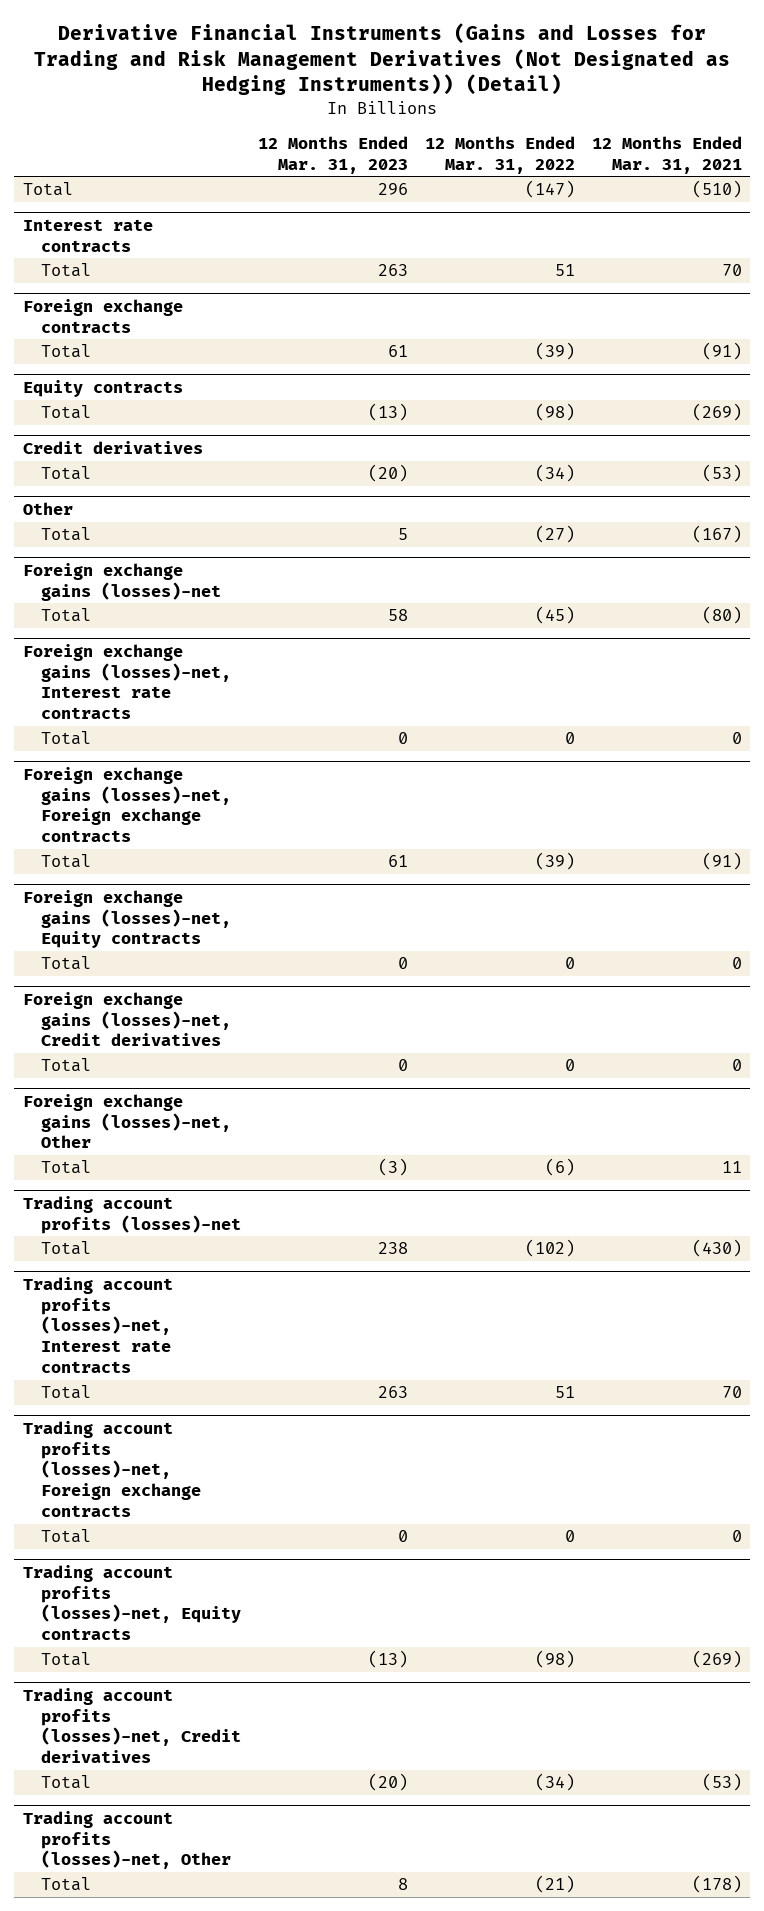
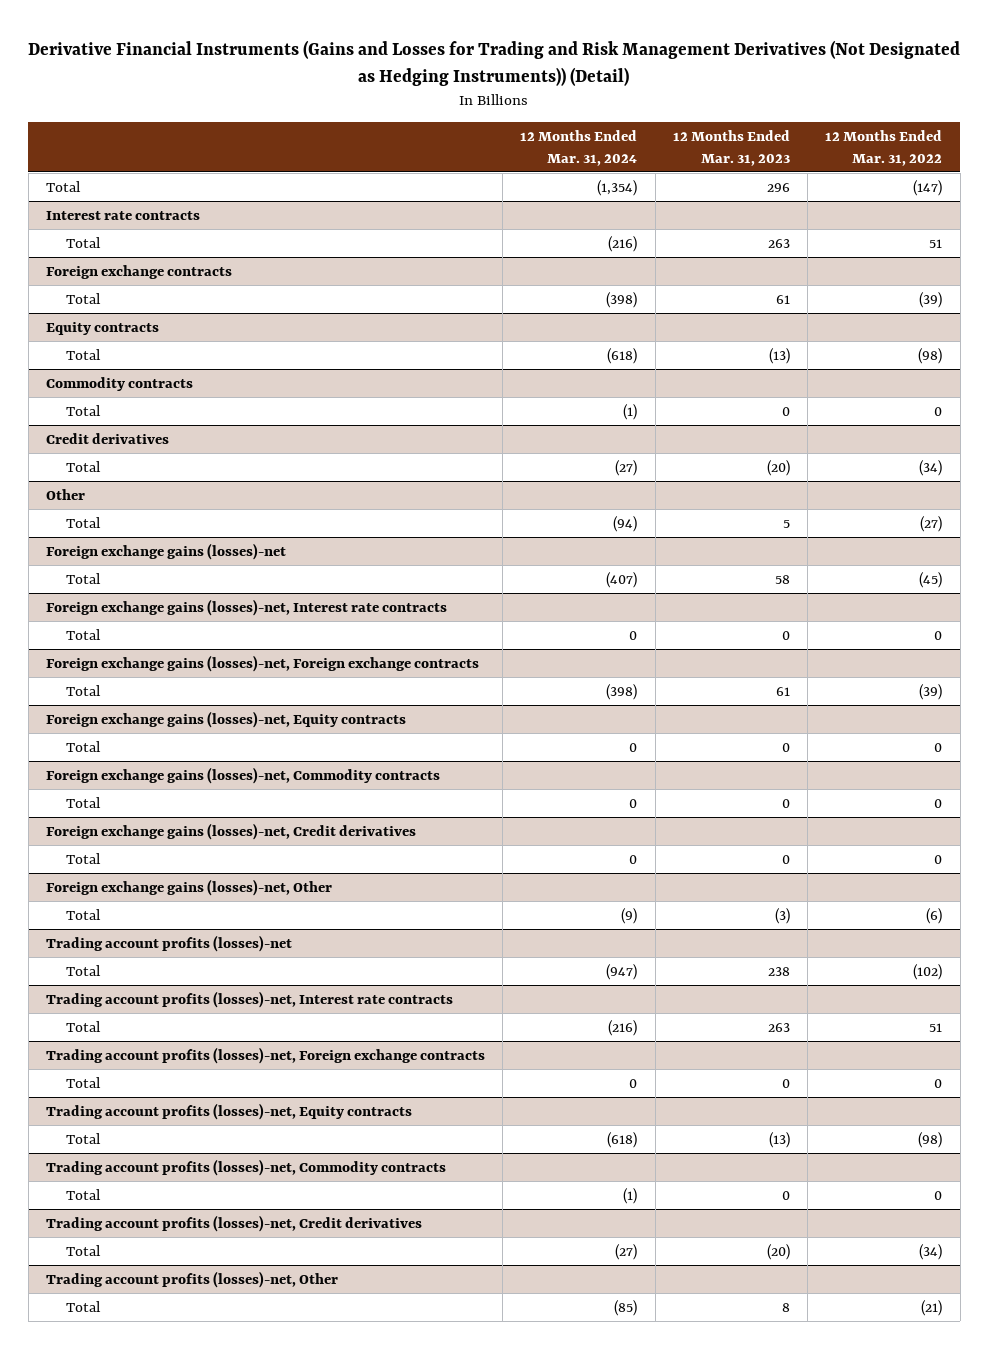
[591,135,742,174] 12 Months Ended Mar. 31, 2021 -> none
none -> [520,129,638,166] 12 Months Ended Mar. 31, 2024
none -> [45,376,193,391] Commodity contracts
none -> [66,404,102,416] Total
none -> [45,766,440,784] Foreign exchange gains (losses)-net, Commodity contracts
none -> [66,796,102,808] Total
none -> [45,1158,446,1176] Trading account profits (losses)-net, Commodity contracts
none -> [66,1188,102,1200] Total

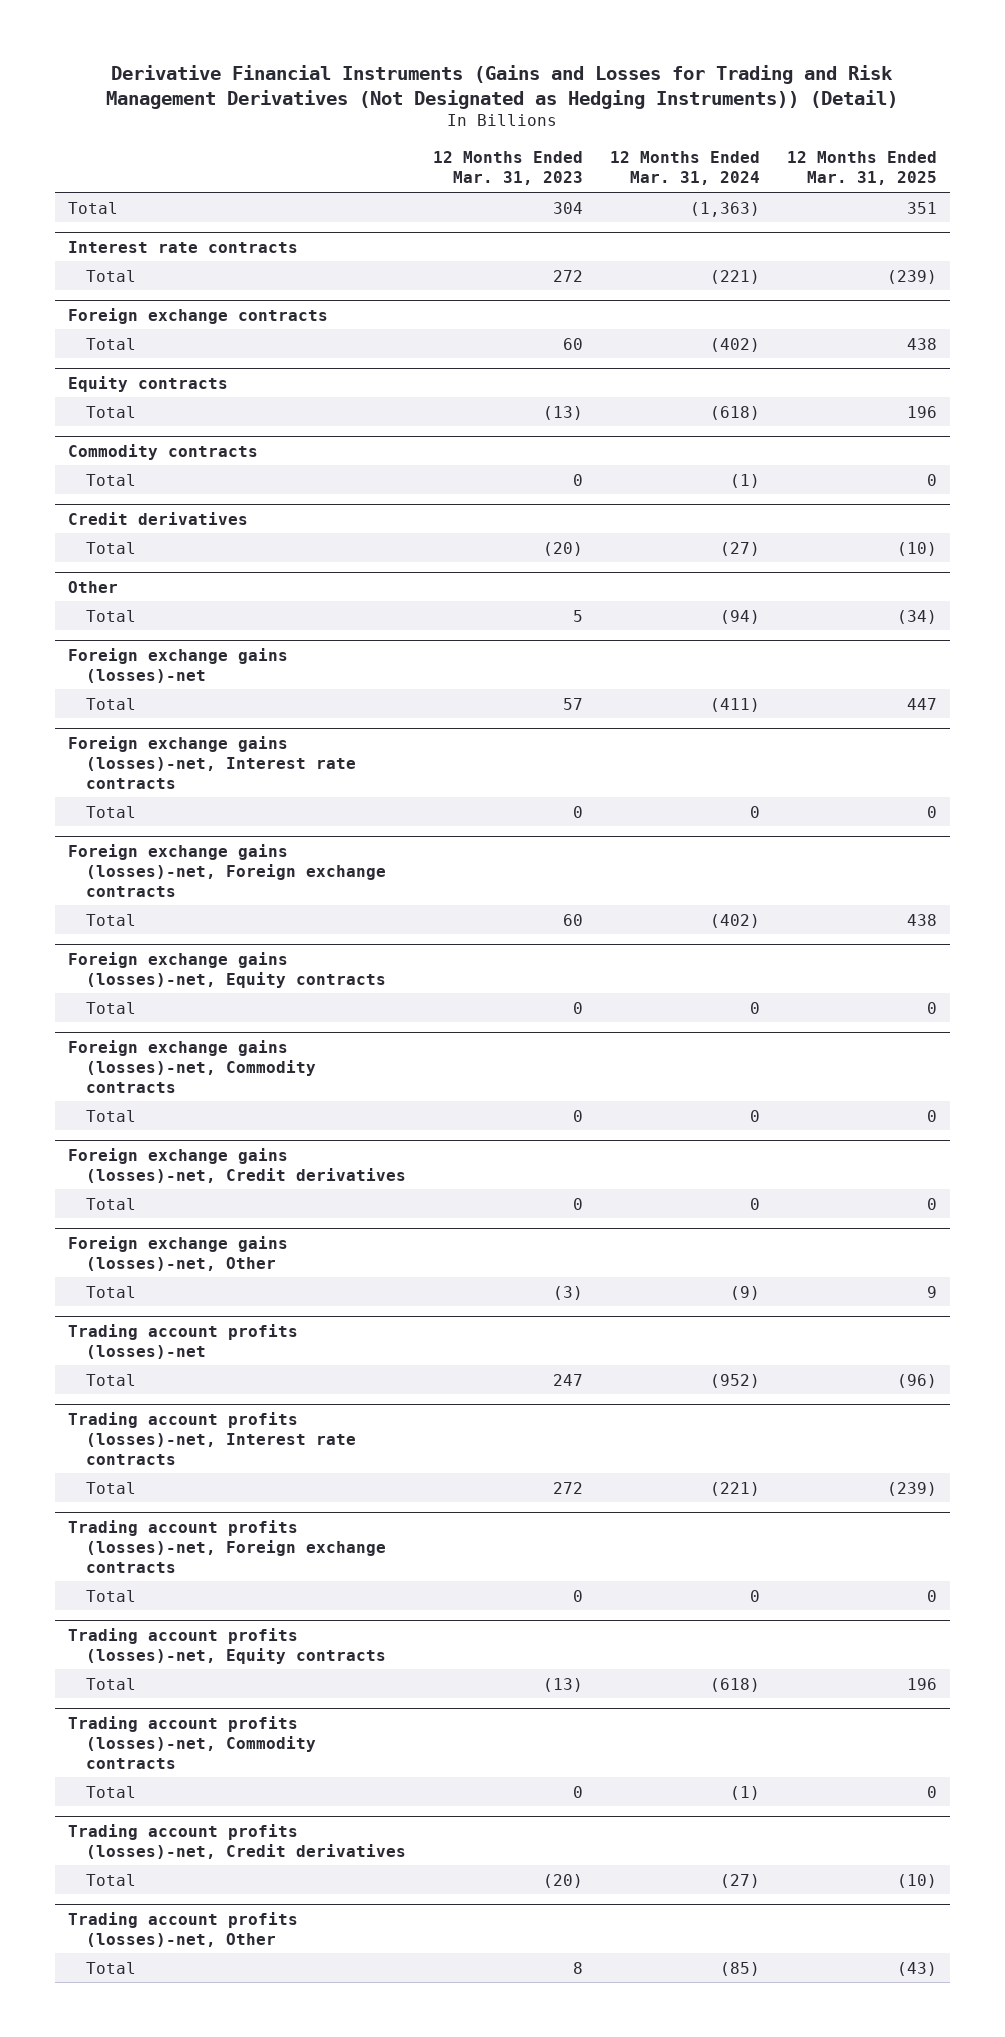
[825,129,943,166] 12 Months Ended Mar. 31, 2022 -> none
none -> [786,151,937,186] 12 Months Ended Mar. 31, 2025
[597,179,638,196] (1,354) -> [689,201,760,217] (1,363)
[766,182,790,192] 296 -> [552,201,583,214] 304
[608,235,638,252] (216) -> [709,269,760,284] (221)
[767,238,790,248] 263 -> [552,269,583,282] 272
[606,291,638,308] (398) -> [709,337,760,352] (402)
[775,294,790,304] 61 -> [562,337,583,350] 60
[606,571,638,588] (407) -> [709,697,760,712] (411)
[774,574,790,584] 58 -> [562,697,583,710] 57
[606,683,638,700] (398) -> [709,913,760,928] (402)
[775,686,790,696] 61 -> [562,913,583,926] 60
[606,963,638,980] (947) -> [709,1373,760,1388] (952)
[767,966,790,976] 238 -> [552,1373,583,1386] 247
[608,1019,638,1036] (216) -> [709,1481,760,1496] (221)
[767,1022,790,1032] 263 -> [552,1481,583,1494] 272

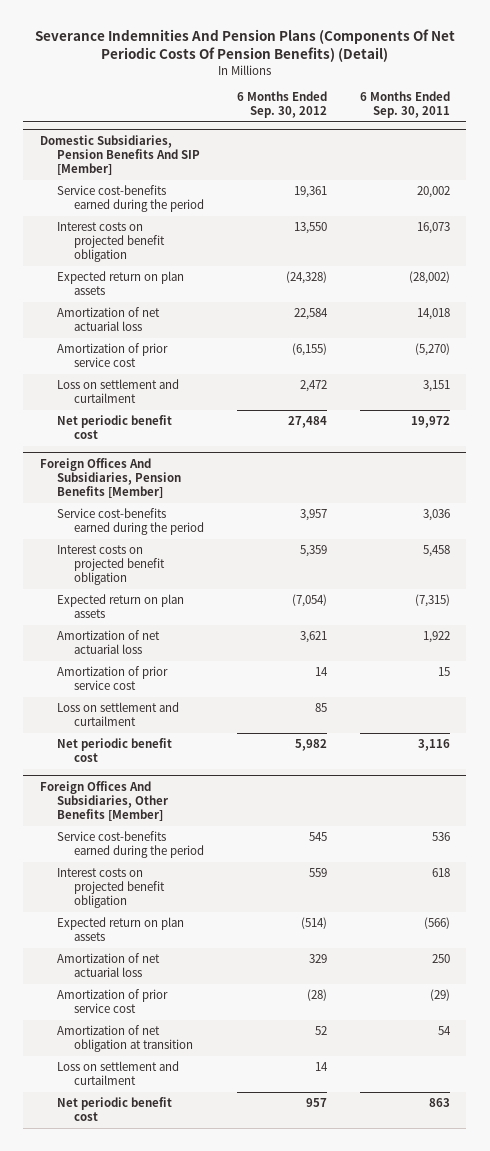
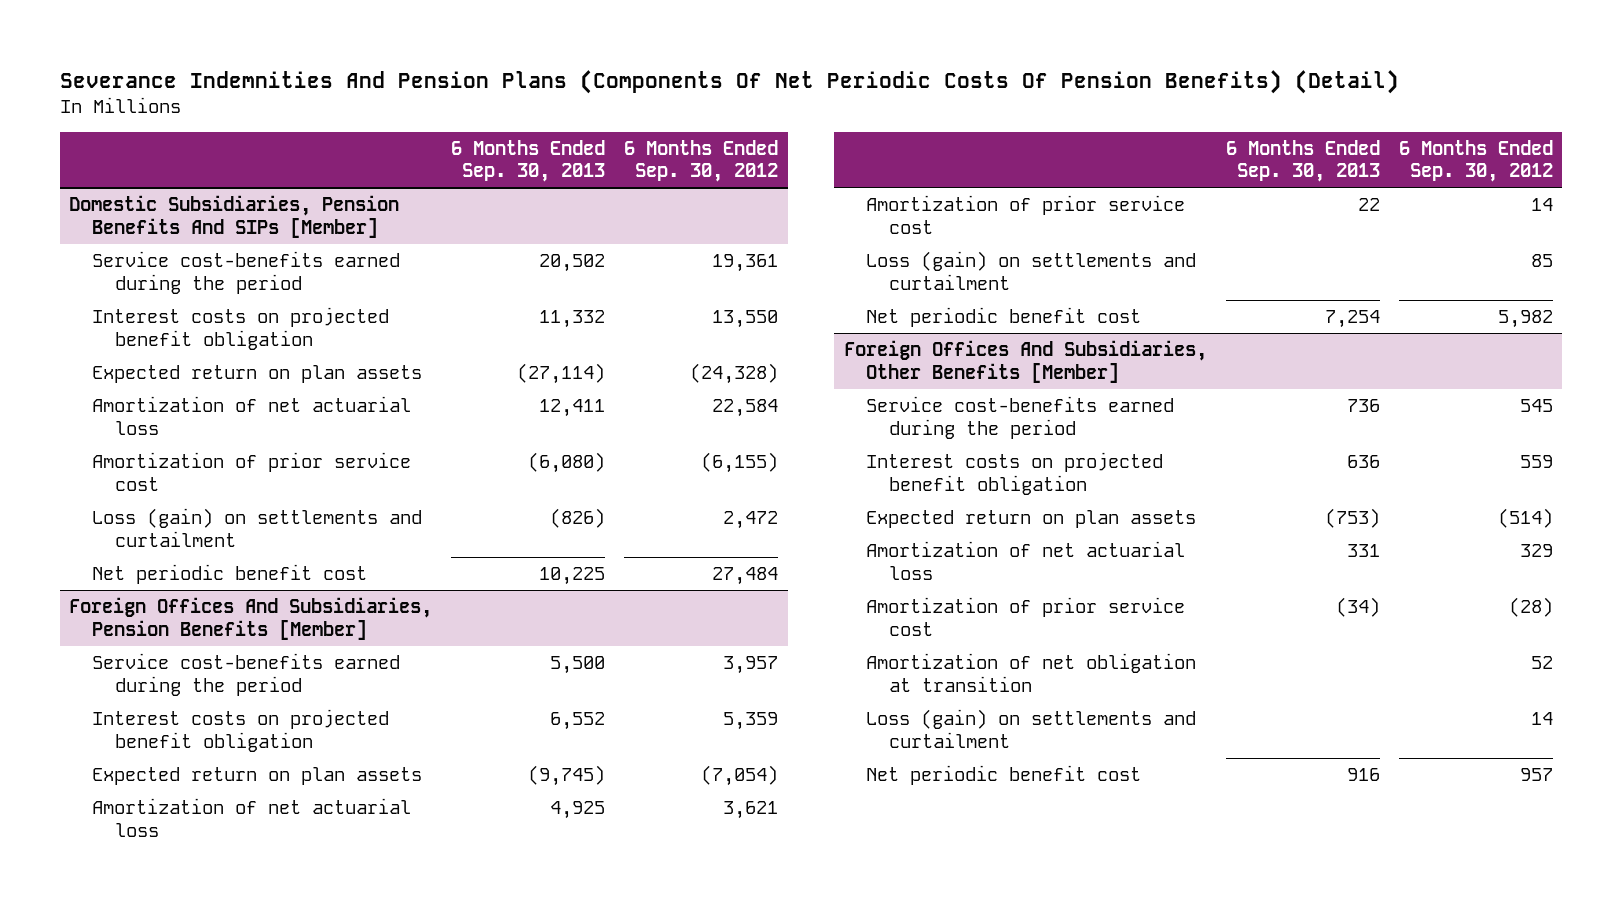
[359,91,450,119] 6 Months Ended Sep. 30, 2011 -> none
none -> [451,139,606,183] 6 Months Ended Sep. 30, 2013
[39,135,200,175] Domestic Subsidiaries, Pension Benefits And SIP [Member] -> [69,195,400,238] Domestic Subsidiaries, Pension Benefits And SIPs [Member]
[56,379,179,404] Loss on settlement and curtailment -> [91,508,422,547] Loss (gain) on settlements and curtailment
[56,702,179,727] Loss on settlement and curtailment -> [866,251,1197,290] Loss (gain) on settlements and curtailment
[56,1061,179,1086] Loss on settlement and curtailment -> [866,709,1197,748] Loss (gain) on settlements and curtailment

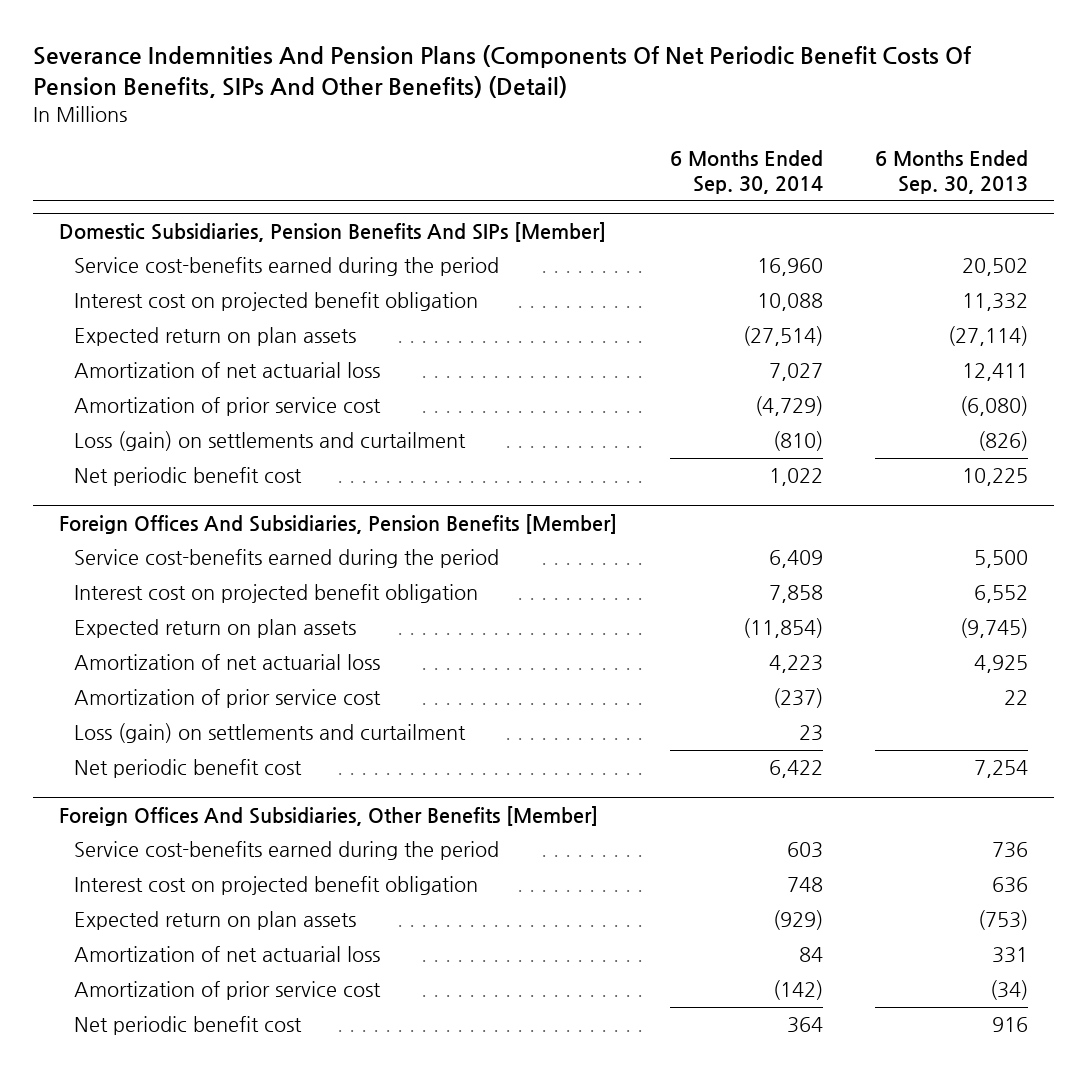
[59,70,1399,95] Severance Indemnities And Pension Plans (Components Of Net Periodic Costs Of Pension Benefits) (Detail) -> [32,45,972,99] Severance Indemnities And Pension Plans (Components Of Net Periodic Benefit Costs Of Pension Benefits, SIPs And Other Benefits) (Detail)
[624,139,779,183] 6 Months Ended Sep. 30, 2012 -> none
none -> [669,149,823,194] 6 Months Ended Sep. 30, 2014
[91,307,389,350] Interest costs on projected benefit obligation -> [73,292,478,312] Interest cost on projected benefit obligation
[91,709,389,752] Interest costs on projected benefit obligation -> [73,584,478,604] Interest cost on projected benefit obligation
[866,452,1164,495] Interest costs on projected benefit obligation -> [73,876,478,896] Interest cost on projected benefit obligation
[866,653,1197,692] Amortization of net obligation at transition -> none
[866,709,1197,748] Loss (gain) on settlements and curtailment -> none

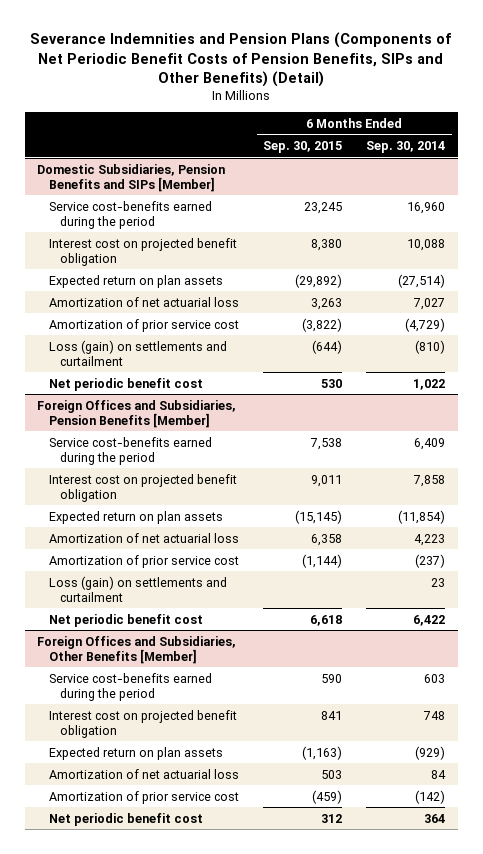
[32,45,972,99] Severance Indemnities And Pension Plans (Components Of Net Periodic Benefit Costs Of Pension Benefits, SIPs And Other Benefits) (Detail) -> [30,32,452,88] Severance Indemnities and Pension Plans (Components of Net Periodic Benefit Costs of Pension Benefits, SIPs and Other Benefits) (Detail)
[875,149,1029,194] 6 Months Ended Sep. 30, 2013 -> none
none -> [263,141,343,154] Sep. 30, 2015
[58,221,606,242] Domestic Subsidiaries, Pension Benefits And SIPs [Member] -> [37,163,226,192] Domestic Subsidiaries, Pension Benefits and SIPs [Member]
[58,513,617,534] Foreign Offices And Subsidiaries, Pension Benefits [Member] -> [37,399,237,428] Foreign Offices and Subsidiaries, Pension Benefits [Member]
[58,805,598,826] Foreign Offices And Subsidiaries, Other Benefits [Member] -> [37,635,237,664] Foreign Offices and Subsidiaries, Other Benefits [Member]

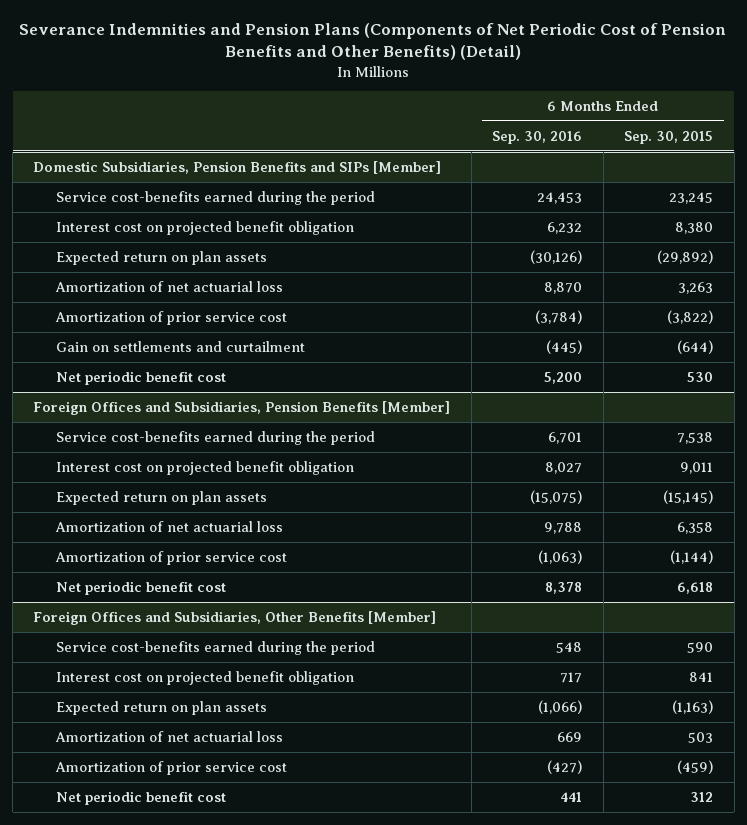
[30,32,452,88] Severance Indemnities and Pension Plans (Components of Net Periodic Benefit Costs of Pension Benefits, SIPs and Other Benefits) (Detail) -> [19,22,727,61] Severance Indemnities and Pension Plans (Components of Net Periodic Cost of Pension Benefits and Other Benefits) (Detail)
[366,141,446,154] Sep. 30, 2014 -> none
none -> [492,130,583,144] Sep. 30, 2016
[48,339,227,366] Loss (gain) on settlements and curtailment -> [56,340,306,352] Gain on settlements and curtailment
[48,575,227,602] Loss (gain) on settlements and curtailment -> none

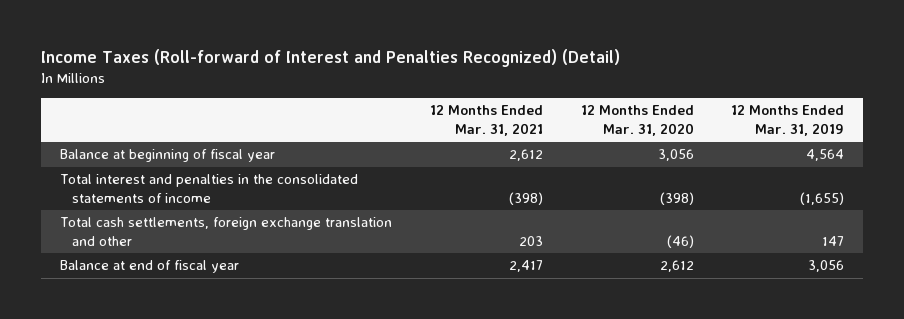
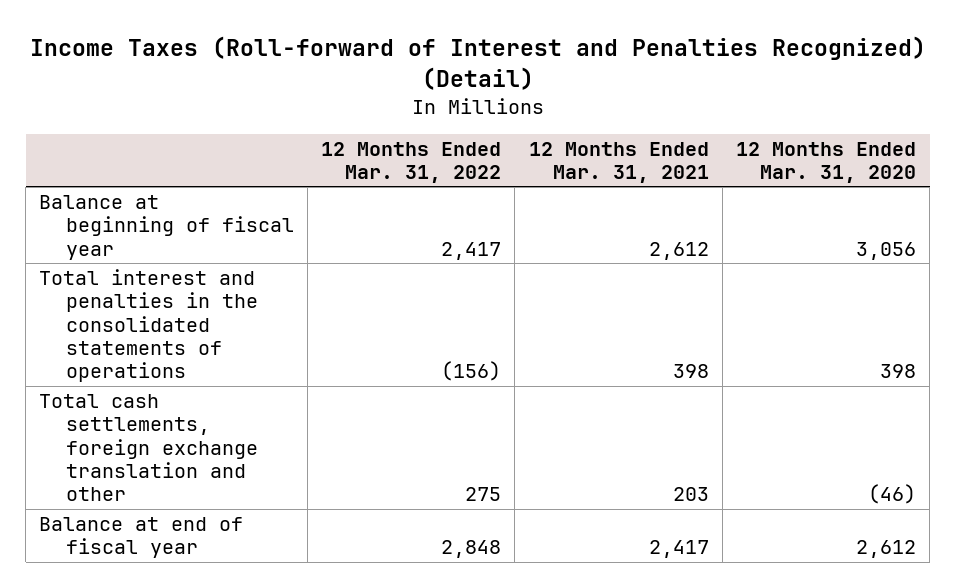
[731,105,845,136] 12 Months Ended Mar. 31, 2019 -> none
none -> [321,141,502,183] 12 Months Ended Mar. 31, 2022
[59,174,358,203] Total interest and penalties in the consolidated statements of income -> [39,269,258,382] Total interest and penalties in the consolidated statements of operations
[508,191,543,205] (398) -> [672,363,709,378] 398
[659,191,694,205] (398) -> [879,363,916,378] 398

